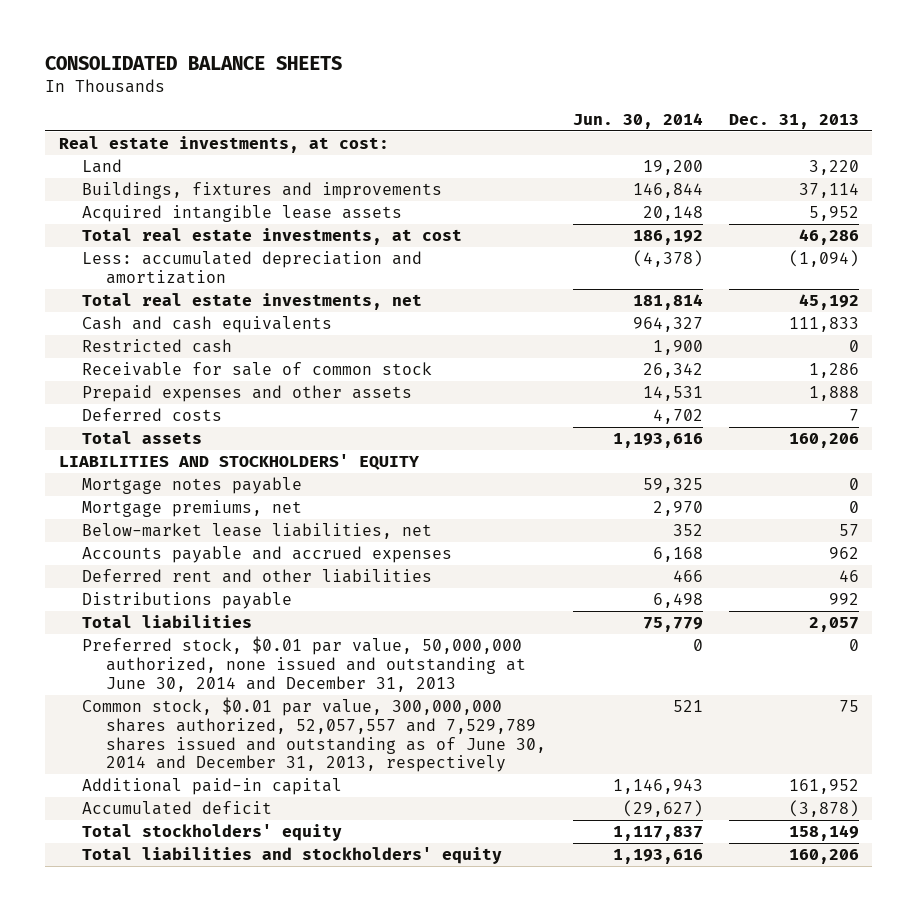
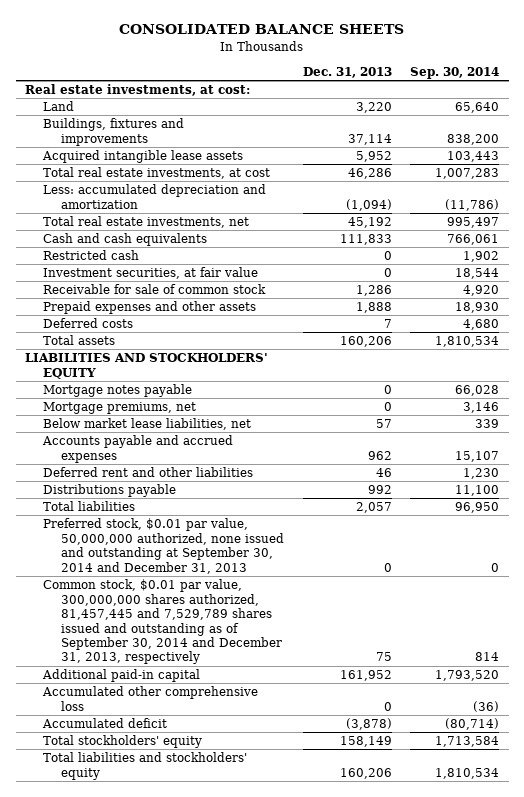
[572,112,703,129] Jun. 30, 2014 -> none
none -> [410,66,500,79] Sep. 30, 2014
none -> [42,267,258,280] Investment securities, at fair value
[82,523,433,540] Below-market lease liabilities, net -> [42,418,251,431] Below market lease liabilities, net
[82,636,527,692] Preferred stock, $0.01 par value, 50,000,000 authorized, none issued and outstanding at June 30, 2014 and December 31, 2013 -> [42,518,284,574] Preferred stock, $0.01 par value, 50,000,000 authorized, none issued and outstanding at September 30, 2014 and December 31, 2013
[82,697,547,773] Common stock, $0.01 par value, 300,000,000 shares authorized, 52,057,557 and 7,529,789 shares issued and outstanding as of June 30, 2014 and December 31, 2013, respectively -> [42,579,282,665] Common stock, $0.01 par value, 300,000,000 shares authorized, 81,457,445 and 7,529,789 shares issued and outstanding as of September 30, 2014 and December 31, 2013, respectively
none -> [41,686,258,711] Accumulated other comprehensive loss

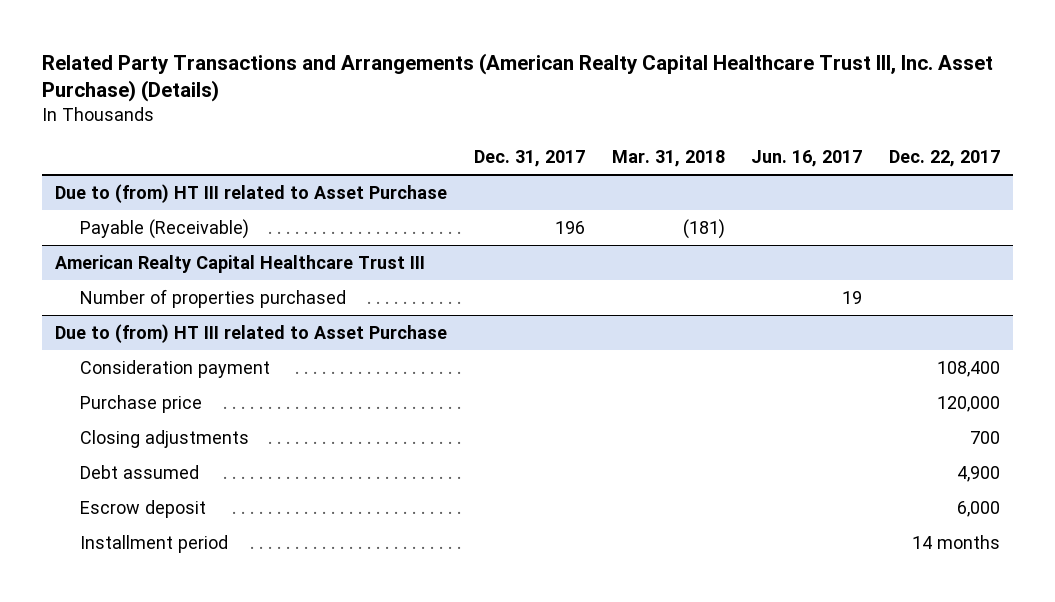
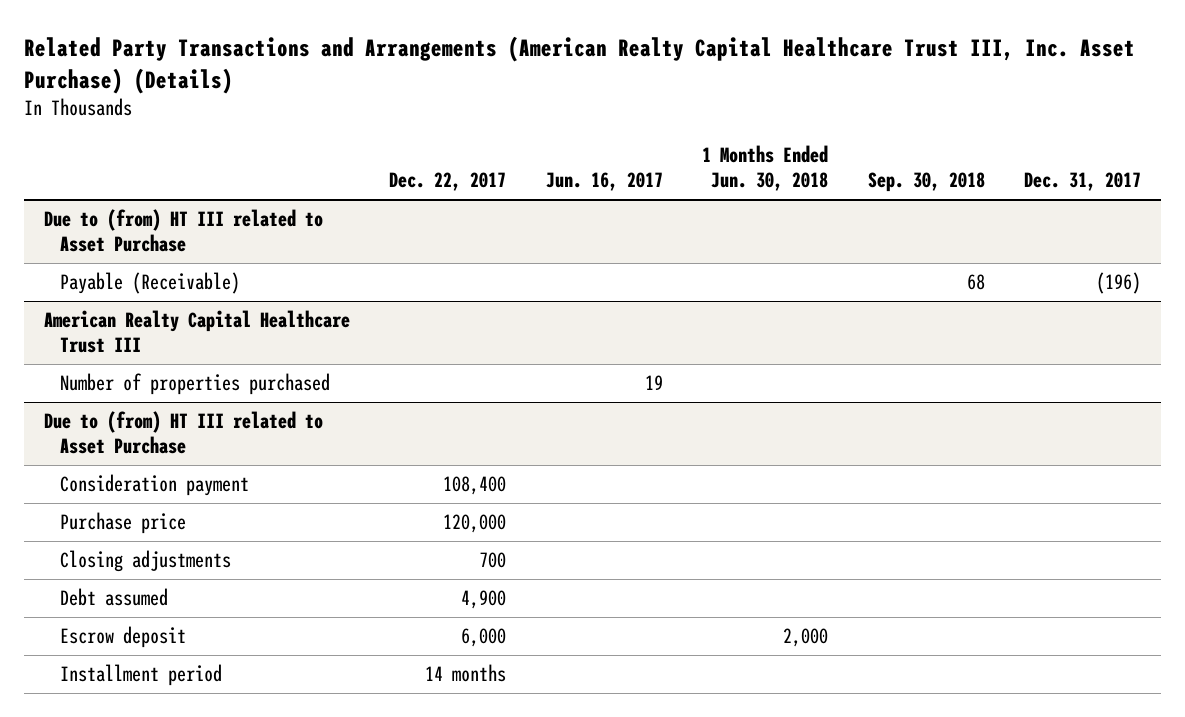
[611,149,725,167] Mar. 31, 2018 -> none
none -> [702,145,829,192] 1 Months Ended Jun. 30, 2018
none -> [867,172,985,193] Sep. 30, 2018
[554,220,585,234] 196 -> [1096,272,1142,295] (196)

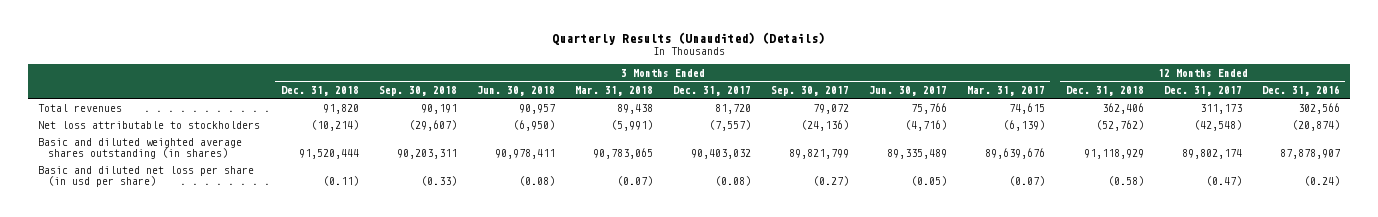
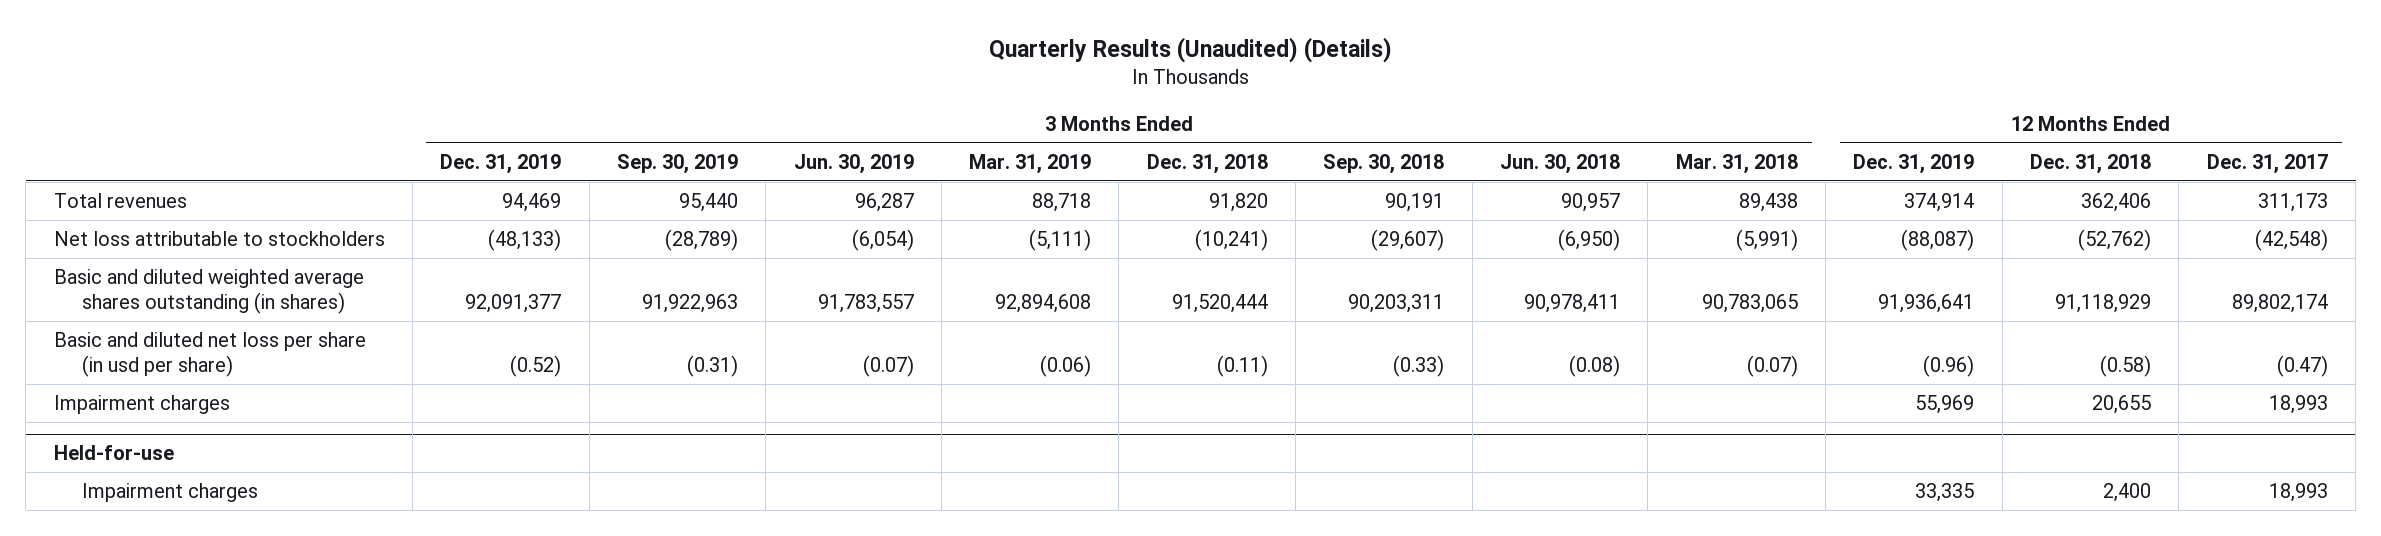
[673,85,752,96] Dec. 31, 2017 -> none
[771,85,850,96] Sep. 30, 2017 -> none
[869,85,948,96] Jun. 30, 2017 -> none
[967,85,1046,96] Mar. 31, 2017 -> none
[1261,84,1340,96] Dec. 31, 2016 -> none
none -> [440,153,562,174] Dec. 31, 2019
none -> [616,153,738,174] Sep. 30, 2019
none -> [793,153,914,174] Jun. 30, 2019
none -> [969,153,1092,174] Mar. 31, 2019
none -> [1853,153,1975,174] Dec. 31, 2019
[310,119,359,131] (10,214) -> [1194,229,1268,252] (10,241)
none -> [53,395,230,415] Impairment charges
none -> [53,445,174,461] Held-for-use
none -> [81,483,258,503] Impairment charges

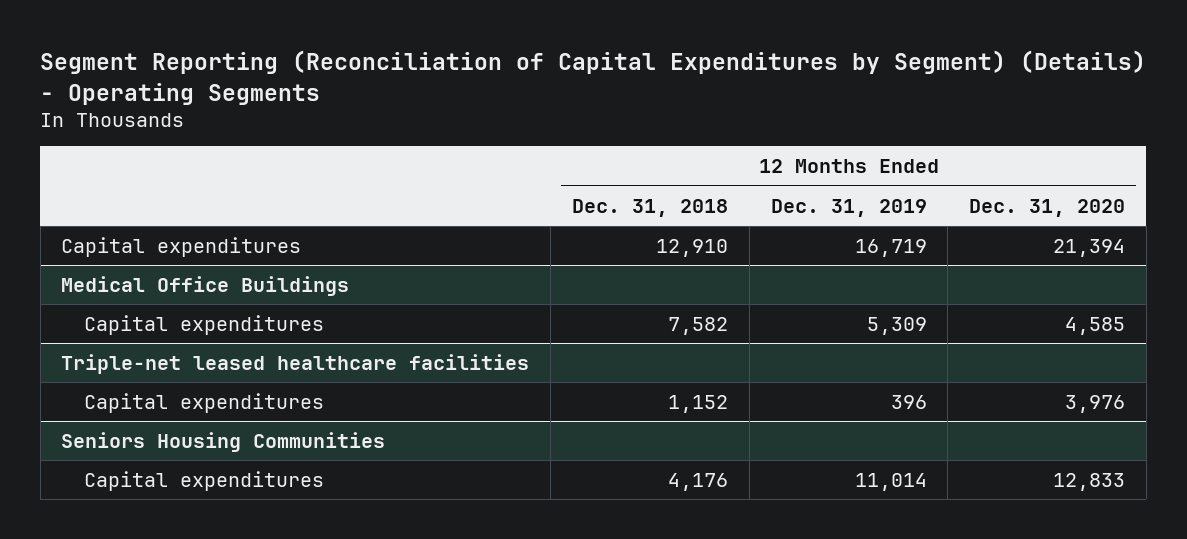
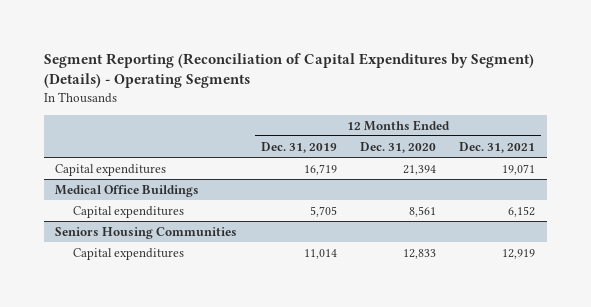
[572,198,729,217] Dec. 31, 2018 -> none
none -> [459,141,536,153] Dec. 31, 2021
[61,353,530,374] Triple-net leased healthcare facilities -> none
[84,392,325,413] Capital expenditures -> none
[866,316,927,335] 5,309 -> [309,205,337,217] 5,705
[1065,316,1126,335] 4,585 -> [408,205,436,217] 8,561

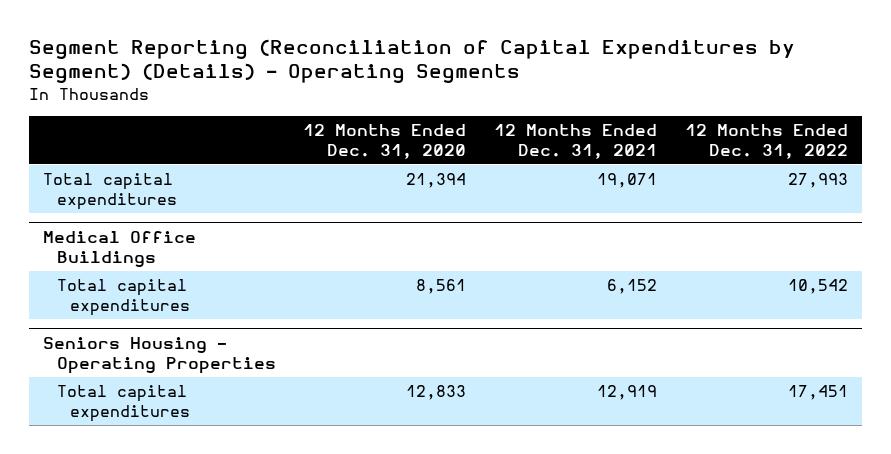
[260,141,337,153] Dec. 31, 2019 -> none
none -> [685,123,849,159] 12 Months Ended Dec. 31, 2022
[55,163,167,176] Capital expenditures -> [42,173,177,211] Total capital expenditures
[73,205,185,218] Capital expenditures -> [56,279,191,317] Total capital expenditures
[55,226,238,239] Seniors Housing Communities -> [42,337,276,375] Seniors Housing - Operating Properties
[73,247,185,260] Capital expenditures -> [56,385,191,423] Total capital expenditures

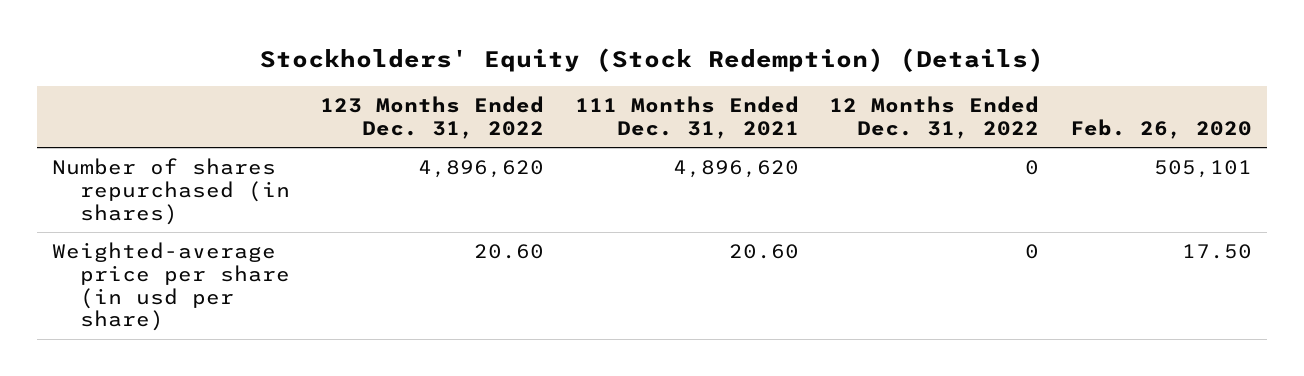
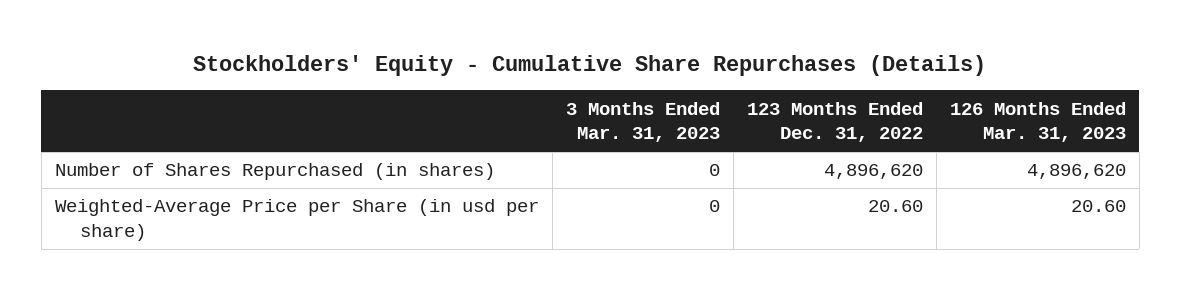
[259,48,1044,73] Stockholders' Equity (Stock Redemption) (Details) -> [193,54,987,76] Stockholders' Equity - Cumulative Share Repurchases (Details)
[574,96,799,140] 111 Months Ended Dec. 31, 2021 -> none
[829,96,1040,140] 12 Months Ended Dec. 31, 2022 -> none
[1069,119,1252,140] Feb. 26, 2020 -> none
none -> [565,101,720,143] 3 Months Ended Mar. 31, 2023
none -> [949,101,1126,143] 126 Months Ended Mar. 31, 2023
[52,157,291,225] Number of shares repurchased (in shares) -> [54,163,495,181] Number of Shares Repurchased (in shares)
[52,241,291,332] Weighted-average price per share (in usd per share) -> [54,199,539,242] Weighted-Average Price per Share (in usd per share)

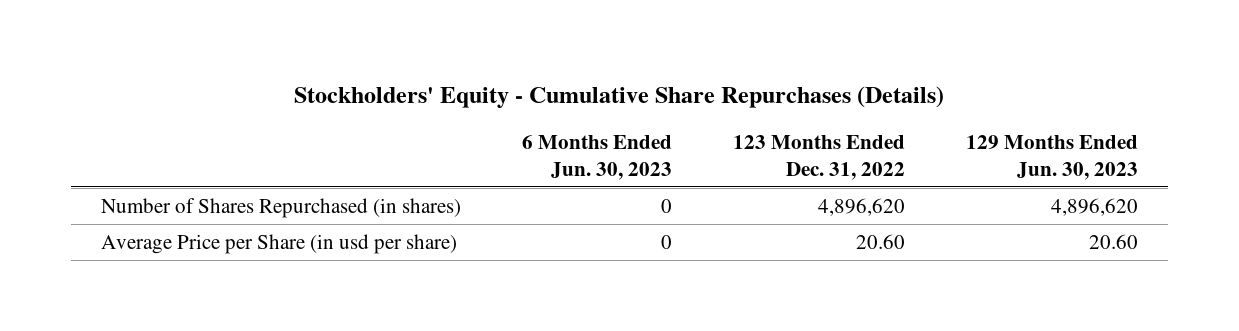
[565,101,720,143] 3 Months Ended Mar. 31, 2023 -> none
[949,101,1126,143] 126 Months Ended Mar. 31, 2023 -> none
none -> [522,135,673,180] 6 Months Ended Jun. 30, 2023
none -> [965,135,1138,180] 129 Months Ended Jun. 30, 2023
[54,199,539,242] Weighted-Average Price per Share (in usd per share) -> [101,233,458,254] Average Price per Share (in usd per share)

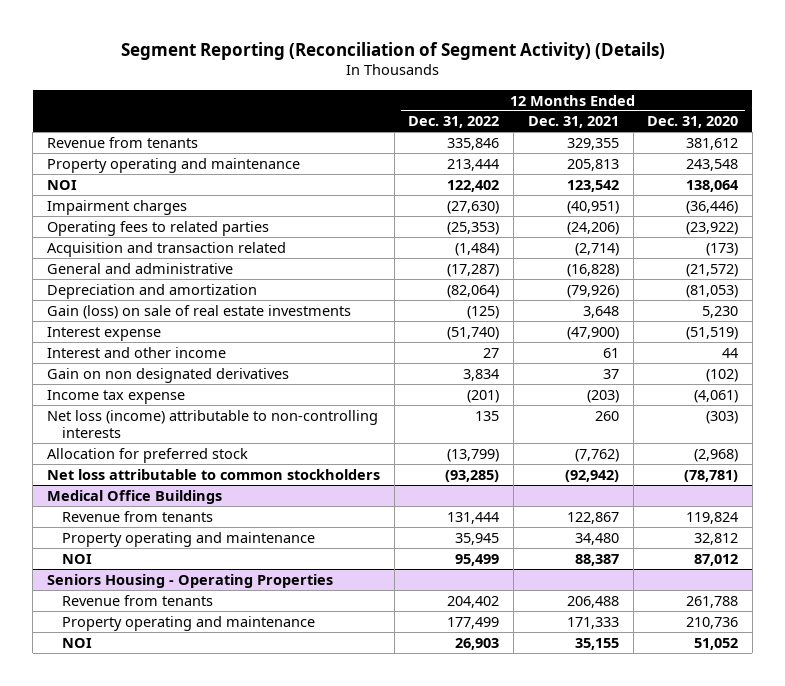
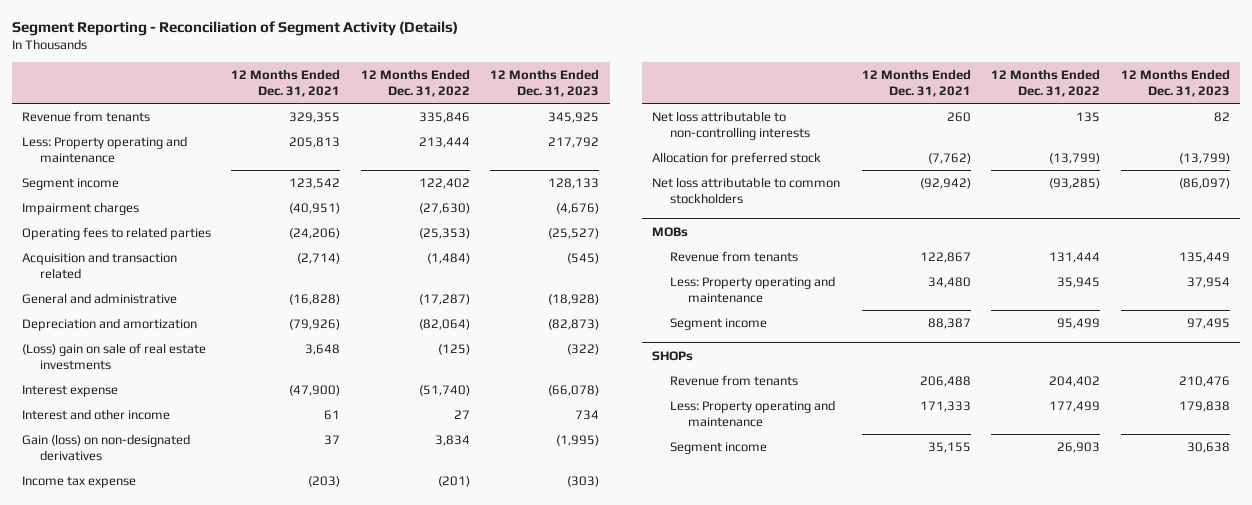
[120,41,665,60] Segment Reporting (Reconciliation of Segment Activity) (Details) -> [11,20,458,36] Segment Reporting - Reconciliation of Segment Activity (Details)
[647,116,739,129] Dec. 31, 2020 -> none
none -> [490,68,600,97] 12 Months Ended Dec. 31, 2023
[46,157,300,173] Property operating and maintenance -> [21,135,187,163] Less: Property operating and maintenance
[46,179,77,190] NOI -> [21,177,119,190] Segment income
[46,304,351,319] Gain (loss) on sale of real estate investments -> [21,342,206,370] (Loss) gain on sale of real estate investments
[46,367,289,383] Gain on non designated derivatives -> [21,433,190,461] Gain (loss) on non-designated derivatives
[46,409,378,438] Net loss (income) attributable to non-controlling interests -> [652,110,810,140] Net loss attributable to non-controlling interests
[46,489,222,504] Medical Office Buildings -> [652,226,689,237] MOBs
[62,531,316,547] Property operating and maintenance -> [669,275,835,303] Less: Property operating and maintenance
[62,553,93,564] NOI -> [669,317,767,330] Segment income
[46,573,333,588] Seniors Housing - Operating Properties -> [652,350,694,361] SHOPs
[62,615,316,631] Property operating and maintenance -> [669,399,835,427] Less: Property operating and maintenance
[62,637,93,648] NOI -> [669,441,767,454] Segment income

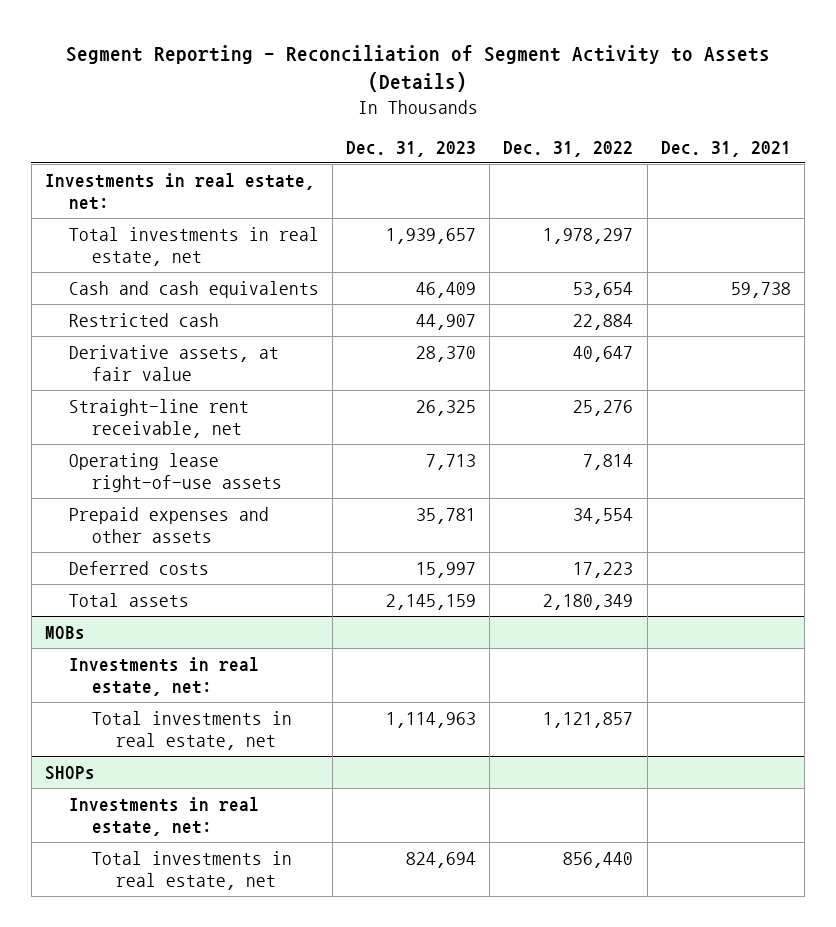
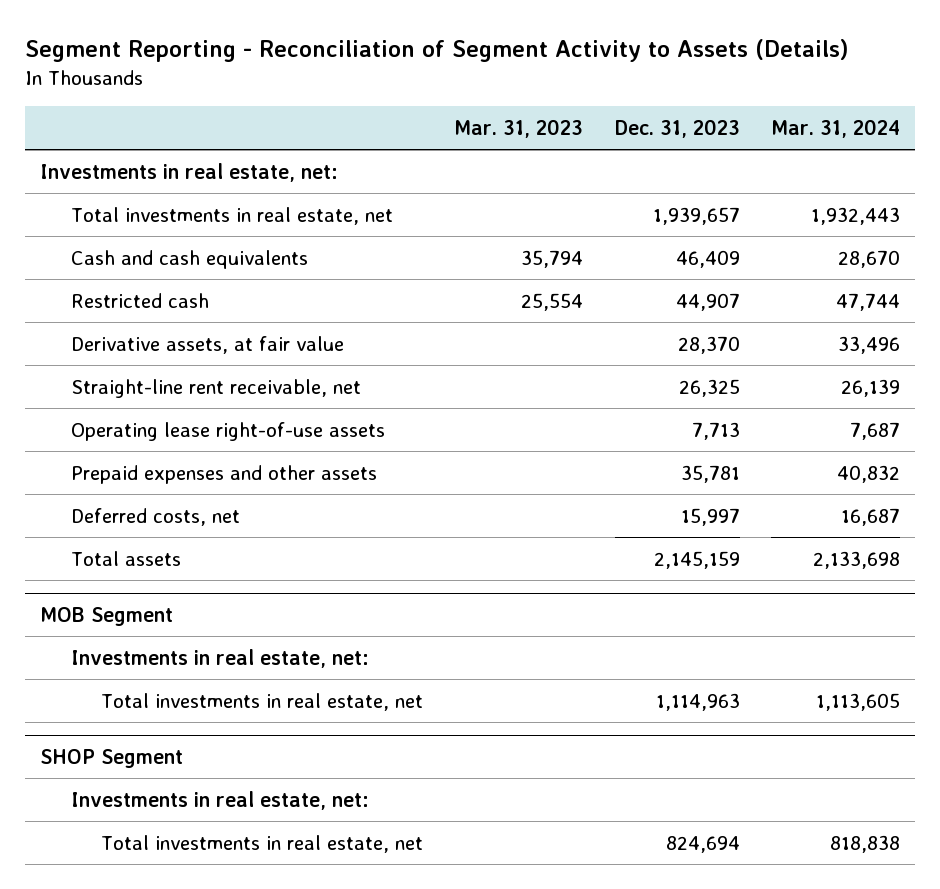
[503,140,634,157] Dec. 31, 2022 -> none
[660,140,791,157] Dec. 31, 2021 -> none
none -> [454,119,584,139] Mar. 31, 2023
none -> [770,119,900,139] Mar. 31, 2024
[68,560,209,575] Deferred costs -> [70,507,240,526] Deferred costs, net
[44,625,85,639] MOBs -> [40,606,174,626] MOB Segment
[44,765,95,780] SHOPs -> [40,748,184,768] SHOP Segment

